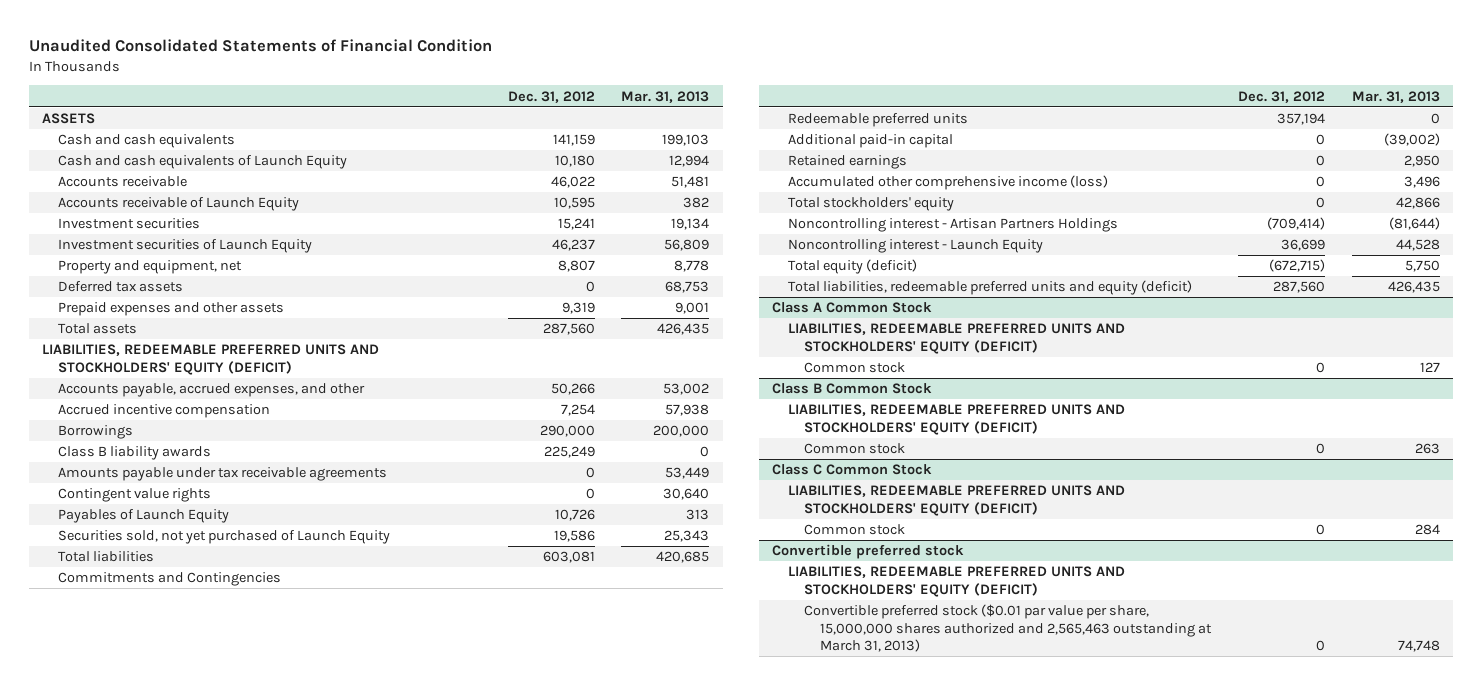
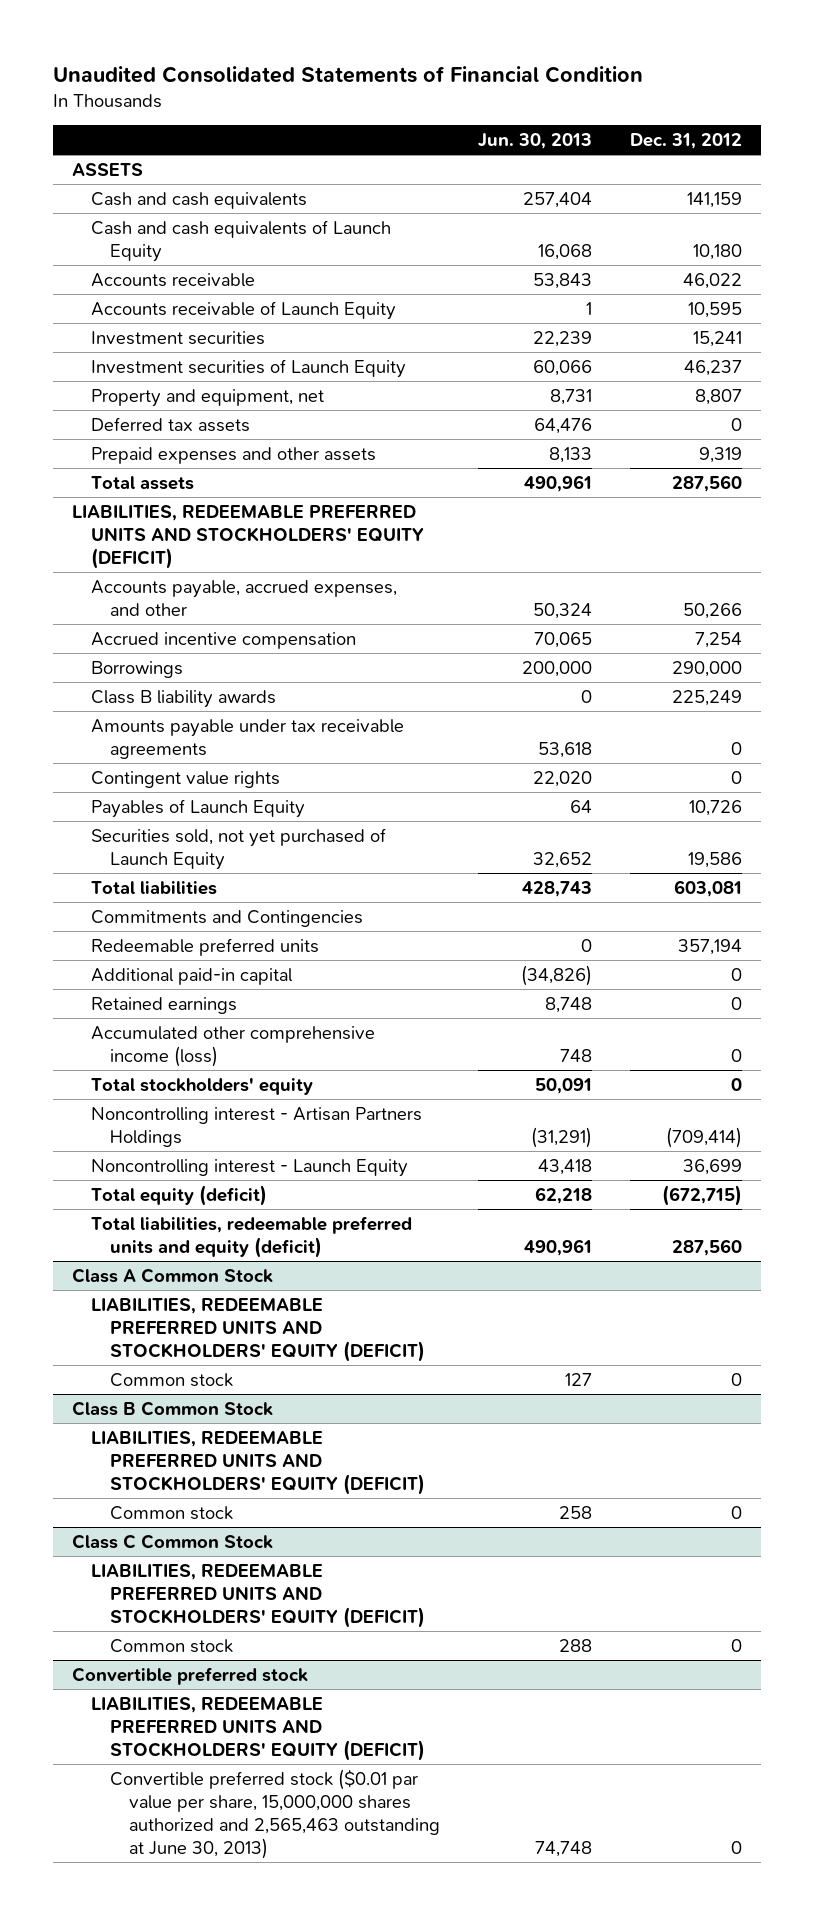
[621,90,710,103] Mar. 31, 2013 -> none
none -> [477,133,592,150] Jun. 30, 2013
[804,604,1213,653] Convertible preferred stock ($0.01 par value per share, 15,000,000 shares authorized and 2,565,463 outstanding at March 31, 2013) -> [109,1768,440,1860] Convertible preferred stock ($0.01 par value per share, 15,000,000 shares authorized and 2,565,463 outstanding at June 30, 2013)

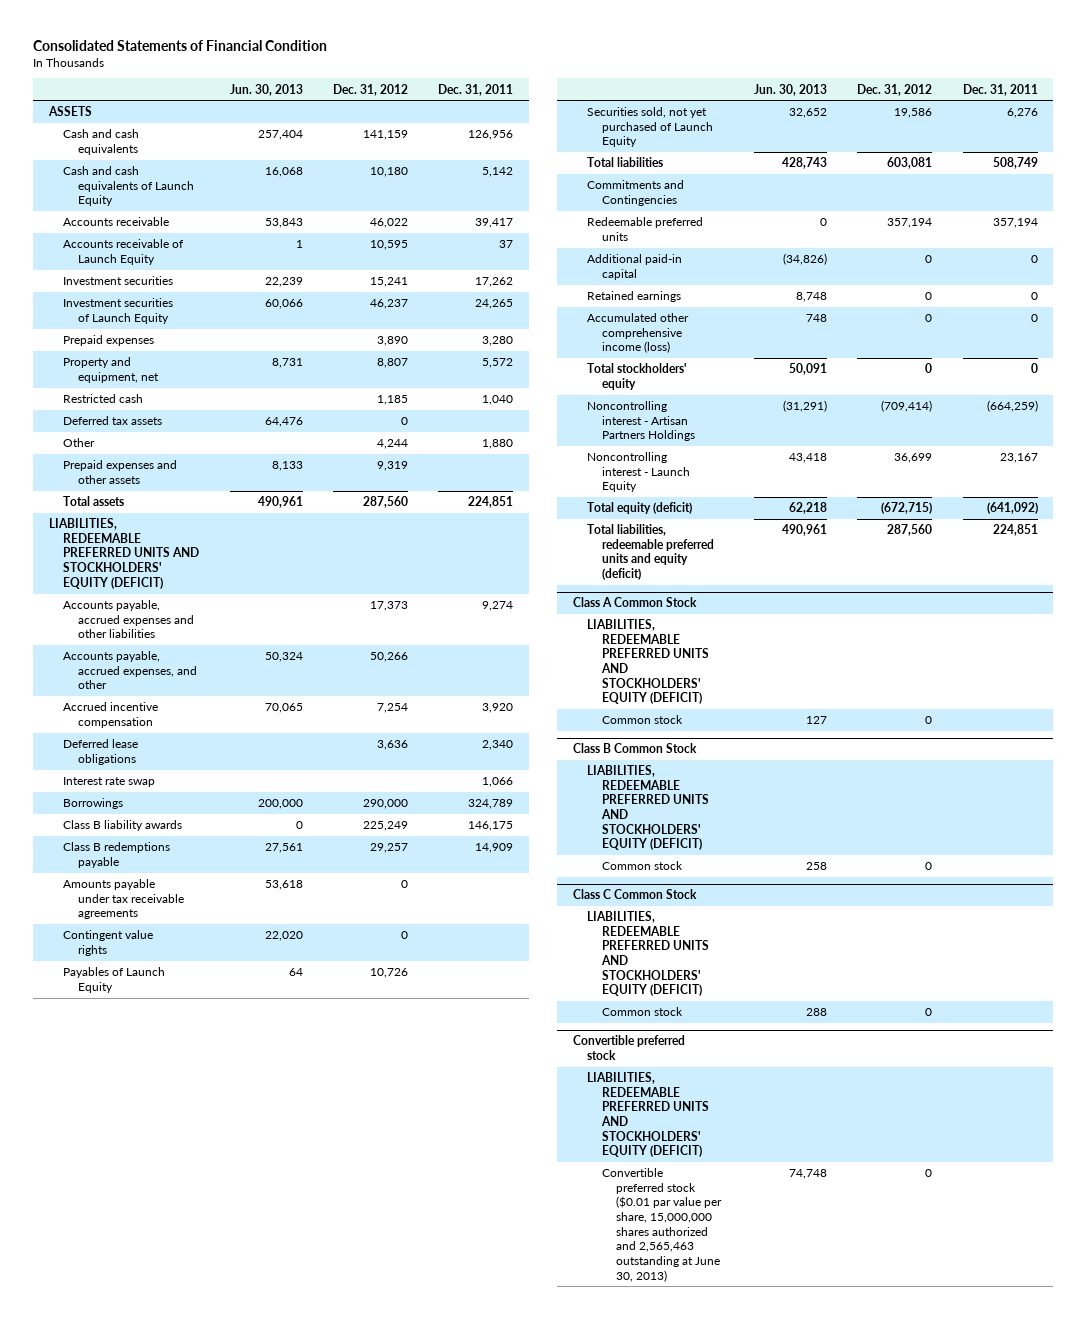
[53,65,644,83] Unaudited Consolidated Statements of Financial Condition -> [33,40,328,52] Consolidated Statements of Financial Condition
none -> [438,83,514,96] Dec. 31, 2011
none -> [63,335,155,347] Prepaid expenses
none -> [63,394,144,404] Restricted cash
none -> [63,438,96,448] Other
none -> [63,600,194,639] Accounts payable, accrued expenses and other liabilities
none -> [63,739,139,765] Deferred lease obligations
none -> [63,777,156,788] Interest rate swap
none -> [63,842,171,868] Class B redemptions payable

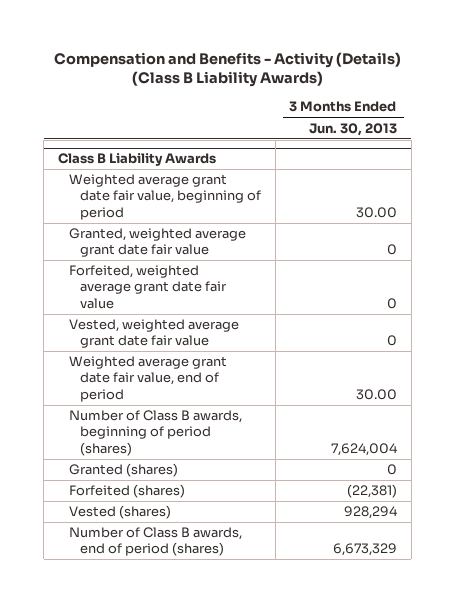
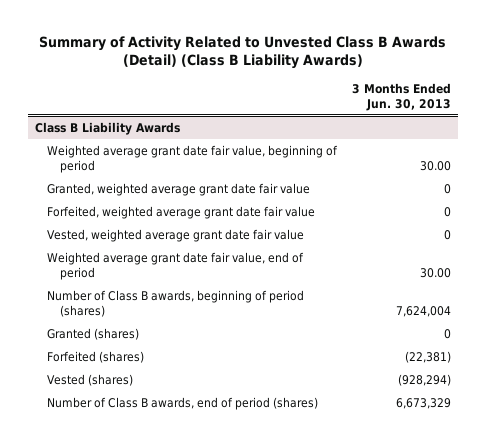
[53,51,401,88] Compensation and Benefits - Activity (Details) (Class B Liability Awards) -> [38,35,446,70] Summary of Activity Related to Unvested Class B Awards (Detail) (Class B Liability Awards)
[343,506,397,520] 928,294 -> [397,373,451,386] (928,294)

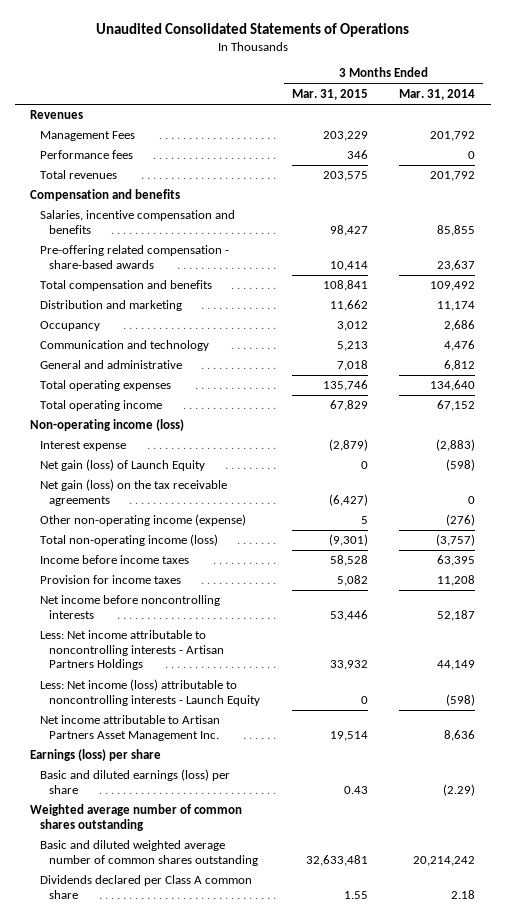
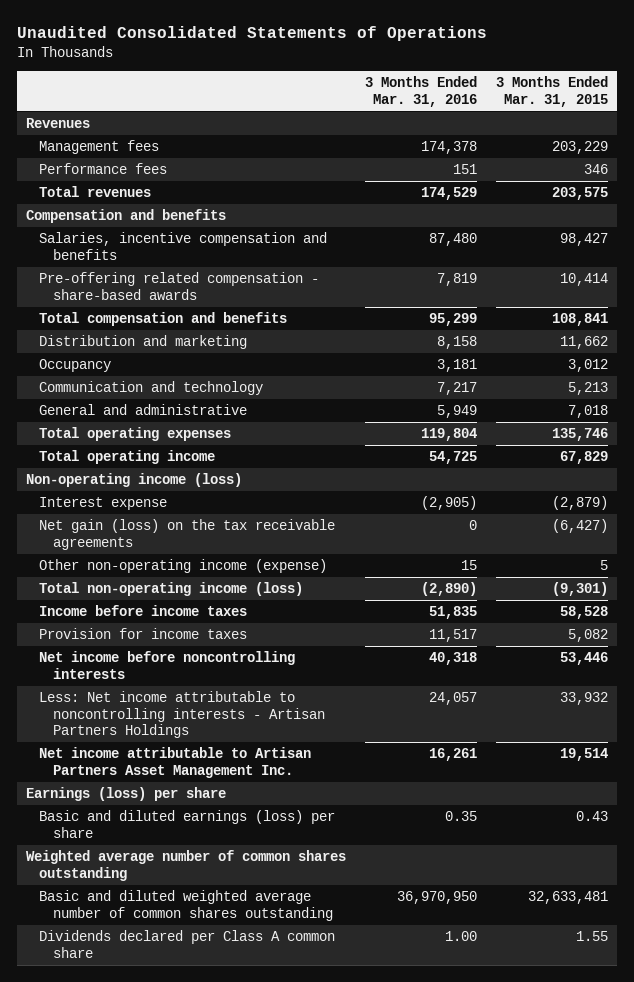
[399,88,476,100] Mar. 31, 2014 -> none
none -> [364,76,477,107] 3 Months Ended Mar. 31, 2016
[39,131,135,142] Management Fees -> [39,140,160,155] Management fees
[39,459,205,472] Net gain (loss) of Launch Equity -> none
[39,679,260,706] Less: Net income (loss) attributable to noncontrolling interests - Launch Equity -> none

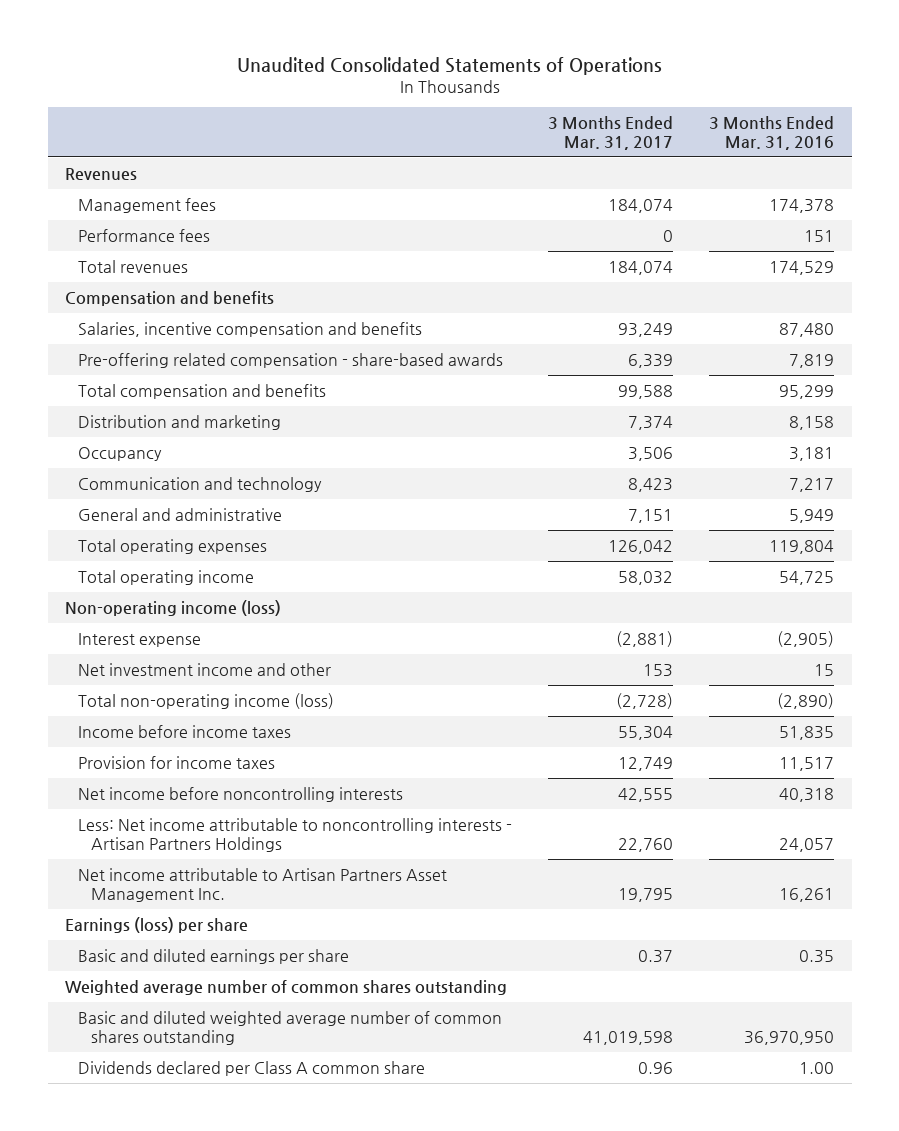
[495,76,608,107] 3 Months Ended Mar. 31, 2015 -> none
none -> [548,116,674,150] 3 Months Ended Mar. 31, 2017
[39,519,336,550] Net gain (loss) on the tax receivable agreements -> none
[39,559,328,574] Other non-operating income (expense) -> none
none -> [78,662,332,676] Net investment income and other
[39,810,336,838] Basic and diluted earnings (loss) per share -> [78,948,350,964] Basic and diluted earnings per share

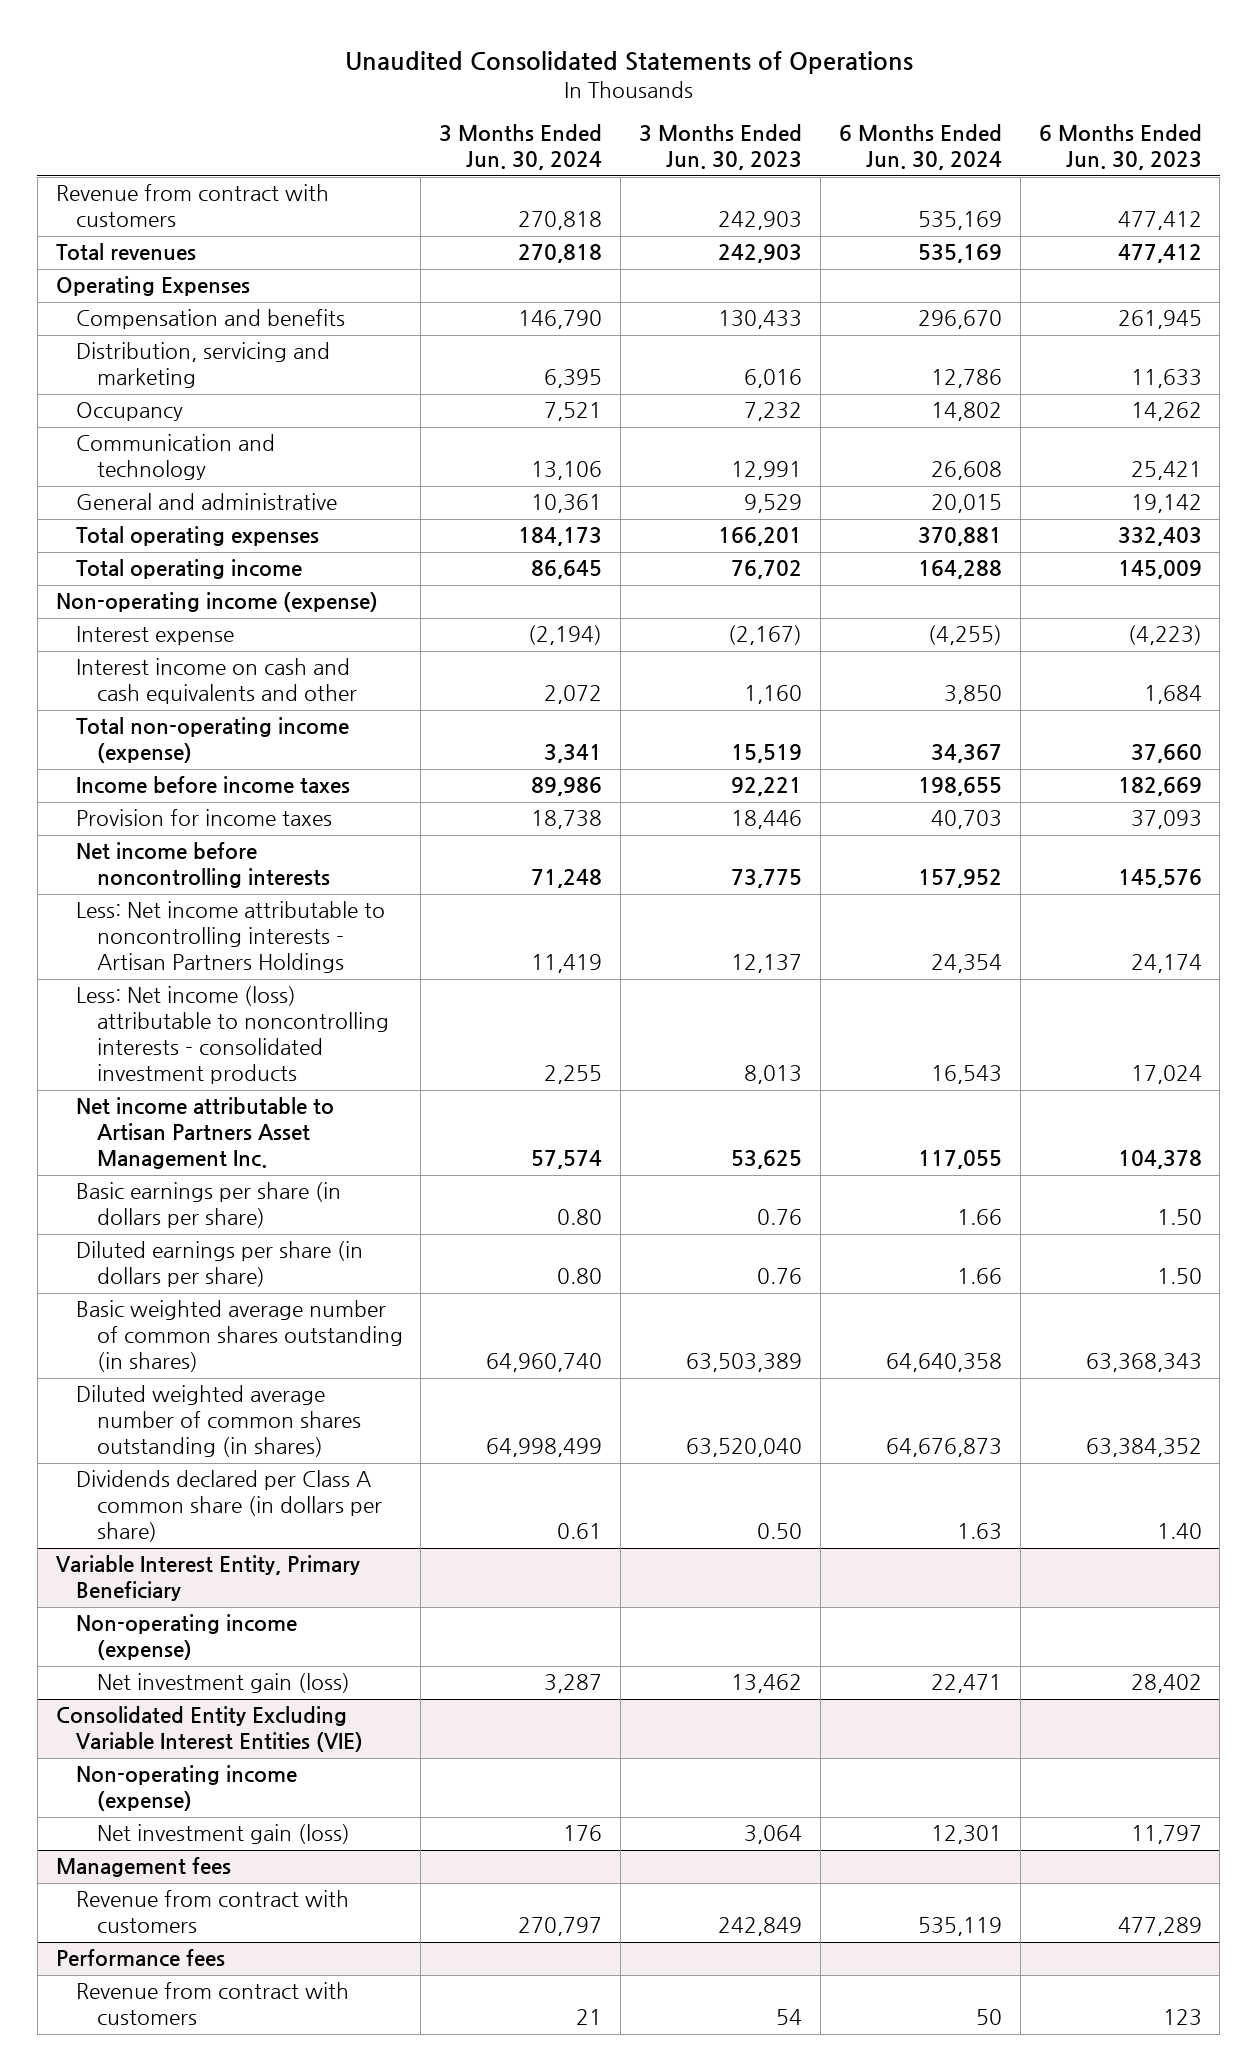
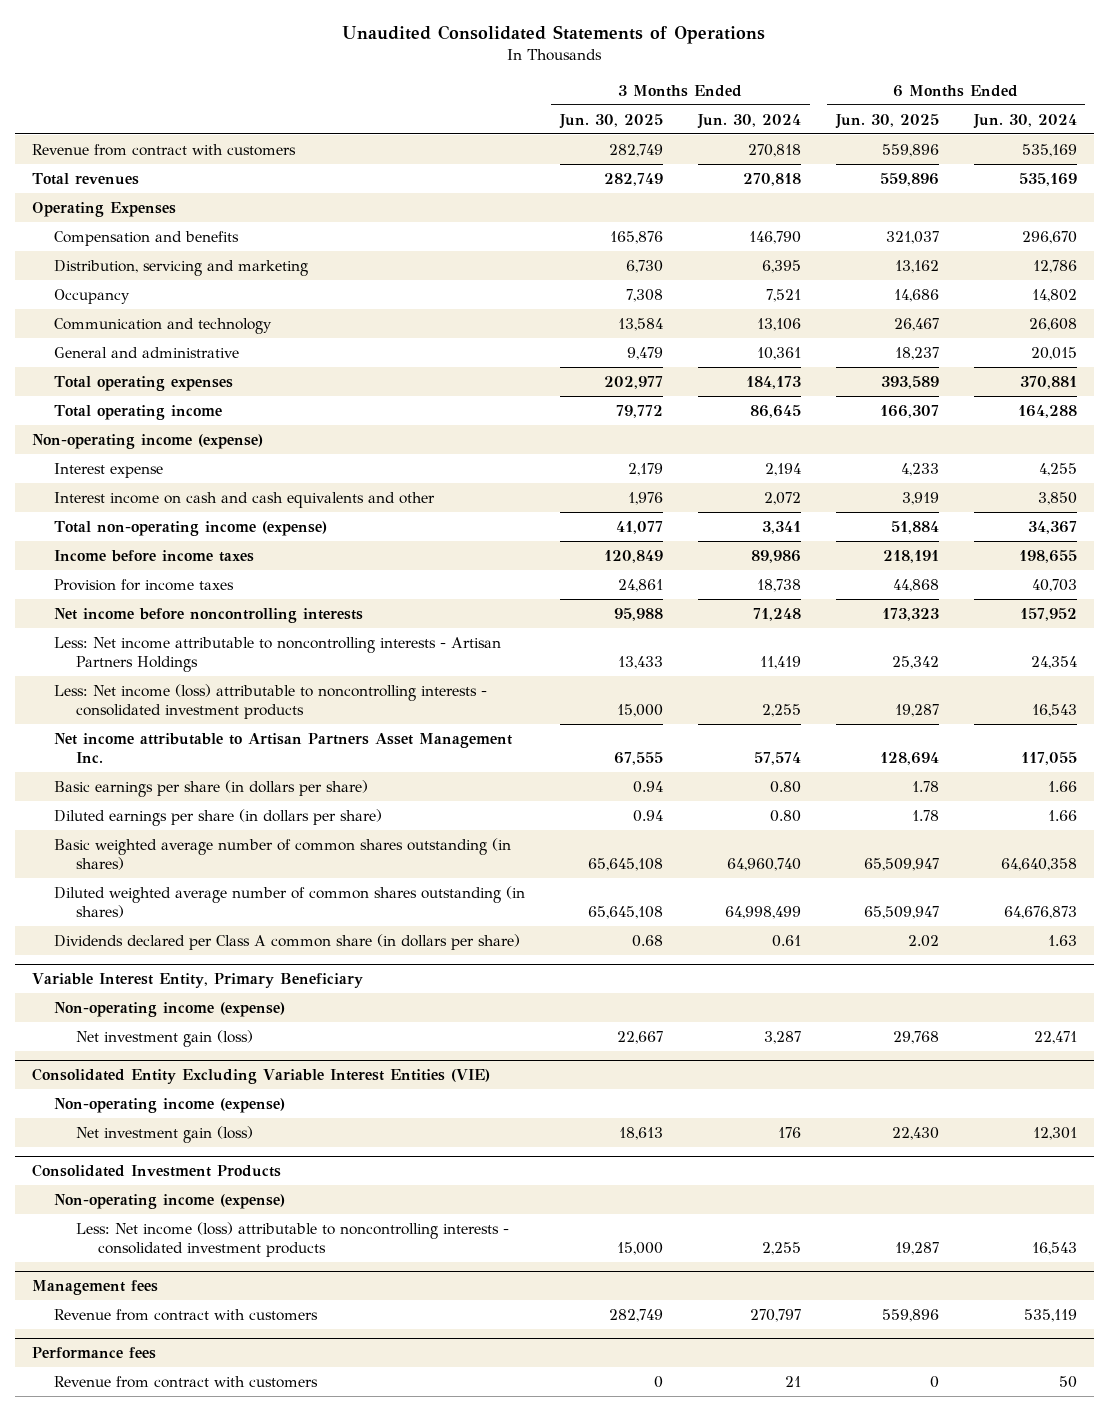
[639,124,803,171] 3 Months Ended Jun. 30, 2023 -> none
[1038,124,1202,171] 6 Months Ended Jun. 30, 2023 -> none
none -> [558,113,663,129] Jun. 30, 2025
none -> [834,113,939,129] Jun. 30, 2025
[528,625,603,646] (2,194) -> [764,462,801,476] 2,194
[927,625,1002,646] (4,255) -> [1038,462,1077,476] 4,255
none -> [32,1164,282,1178] Consolidated Investment Products
none -> [53,1193,285,1209] Non-operating income (expense)
none -> [75,1221,509,1257] Less: Net income (loss) attributable to noncontrolling interests - consolidated investment products

